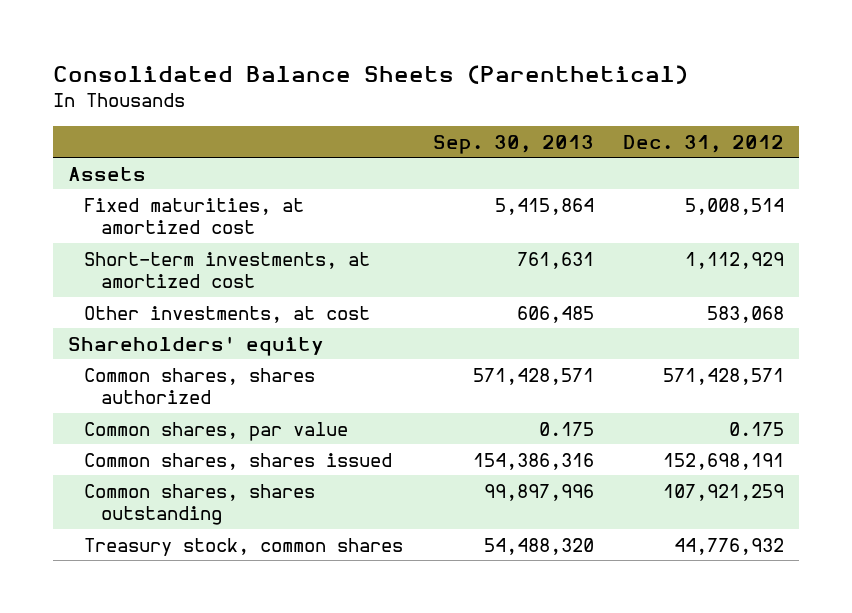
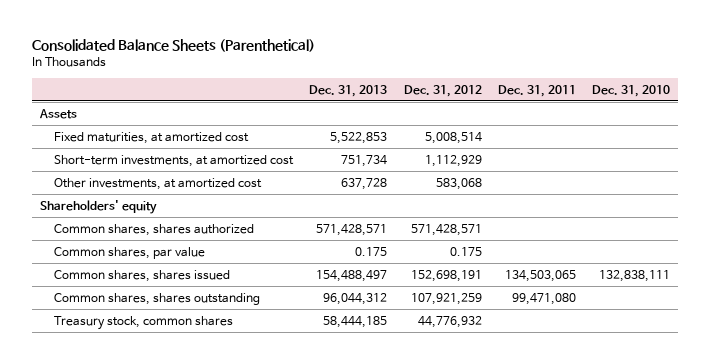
[432,134,594,154] Sep. 30, 2013 -> none
none -> [309,84,388,97] Dec. 31, 2013
none -> [497,84,576,97] Dec. 31, 2011
none -> [592,84,671,97] Dec. 31, 2010
[84,305,371,323] Other investments, at cost -> [54,177,263,190] Other investments, at amortized cost

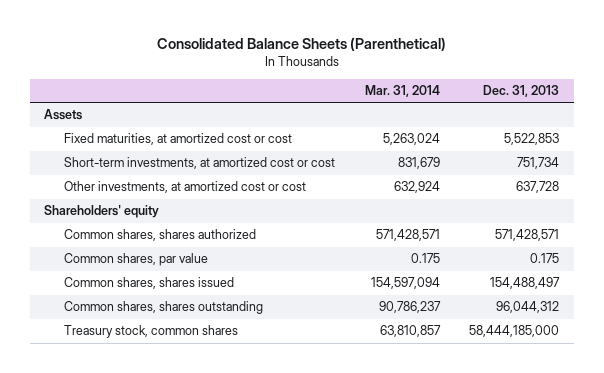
[403,84,482,97] Dec. 31, 2012 -> none
[497,84,576,97] Dec. 31, 2011 -> none
[592,84,671,97] Dec. 31, 2010 -> none
none -> [364,84,440,97] Mar. 31, 2014
[54,131,250,144] Fixed maturities, at amortized cost -> [64,133,293,146] Fixed maturities, at amortized cost or cost
[54,154,295,167] Short-term investments, at amortized cost -> [64,157,336,170] Short-term investments, at amortized cost or cost
[54,177,263,190] Other investments, at amortized cost -> [64,181,307,194] Other investments, at amortized cost or cost
[323,315,388,328] 58,444,185 -> [469,325,560,338] 58,444,185,000

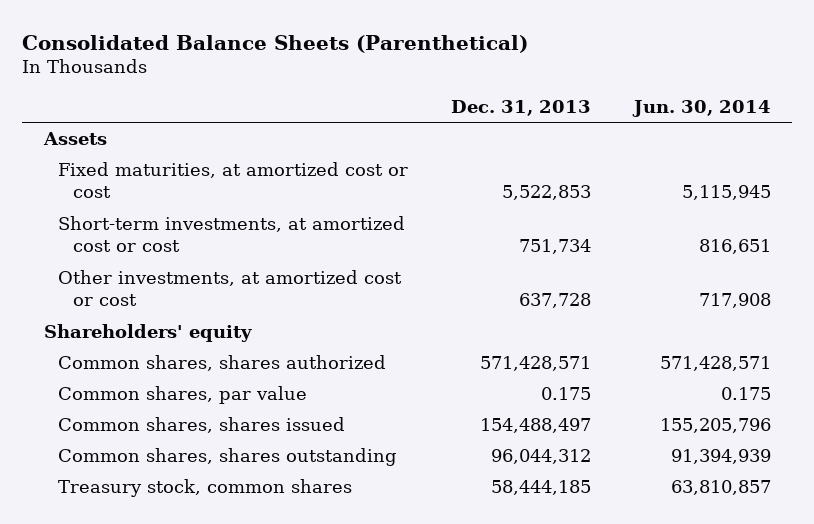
[364,84,440,97] Mar. 31, 2014 -> none
none -> [631,99,771,117] Jun. 30, 2014
[469,325,560,338] 58,444,185,000 -> [490,480,591,496] 58,444,185

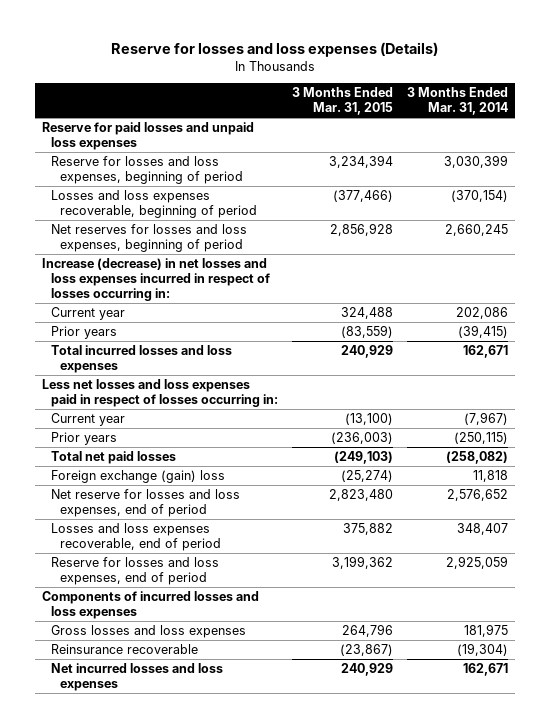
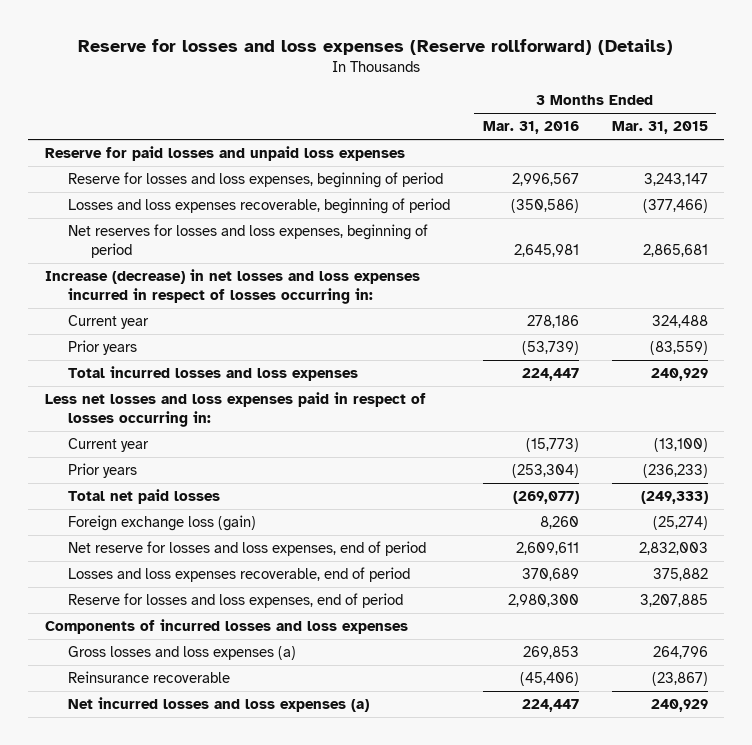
[110,41,438,57] Reserve for losses and loss expenses (Details) -> [78,38,674,55] Reserve for losses and loss expenses (Reserve rollforward) (Details)
[407,87,509,116] 3 Months Ended Mar. 31, 2014 -> none
none -> [482,121,579,135] Mar. 31, 2016
[329,155,394,169] 3,234,394 -> [643,173,708,187] 3,243,147
[330,223,394,237] 2,856,928 -> [642,244,708,258] 2,865,681
[331,432,394,445] (236,003) -> [642,464,708,479] (236,233)
[334,451,394,465] (249,103) -> [640,491,708,505] (249,333)
[50,470,225,484] Foreign exchange (gain) loss -> [67,515,256,532] Foreign exchange loss (gain)
[329,489,394,502] 2,823,480 -> [638,542,708,556] 2,832,003
[332,556,394,570] 3,199,362 -> [639,594,708,608] 3,207,885
[50,625,246,639] Gross losses and loss expenses -> [67,646,296,661] Gross losses and loss expenses (a)
[50,663,223,691] Net incurred losses and loss expenses -> [67,697,369,713] Net incurred losses and loss expenses (a)

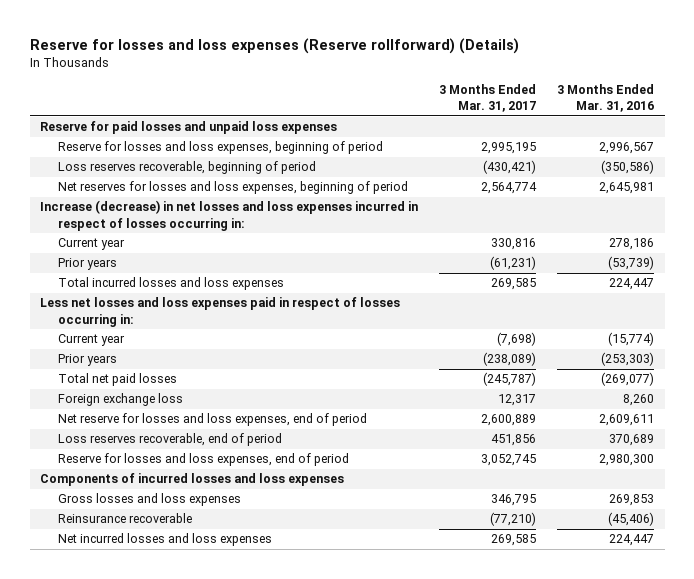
[611,121,708,135] Mar. 31, 2015 -> none
none -> [439,84,537,113] 3 Months Ended Mar. 31, 2017
[67,198,450,215] Losses and loss expenses recoverable, beginning of period -> [57,161,316,175] Loss reserves recoverable, beginning of period
[525,438,579,453] (15,773) -> [608,332,655,347] (15,774)
[511,464,579,479] (253,304) -> [601,352,655,367] (253,303)
[67,515,256,532] Foreign exchange loss (gain) -> [57,393,183,407] Foreign exchange loss
[67,567,410,583] Losses and loss expenses recoverable, end of period -> [57,433,282,447] Loss reserves recoverable, end of period
[67,646,296,661] Gross losses and loss expenses (a) -> [57,493,241,507] Gross losses and loss expenses
[67,697,369,713] Net incurred losses and loss expenses (a) -> [57,533,272,547] Net incurred losses and loss expenses

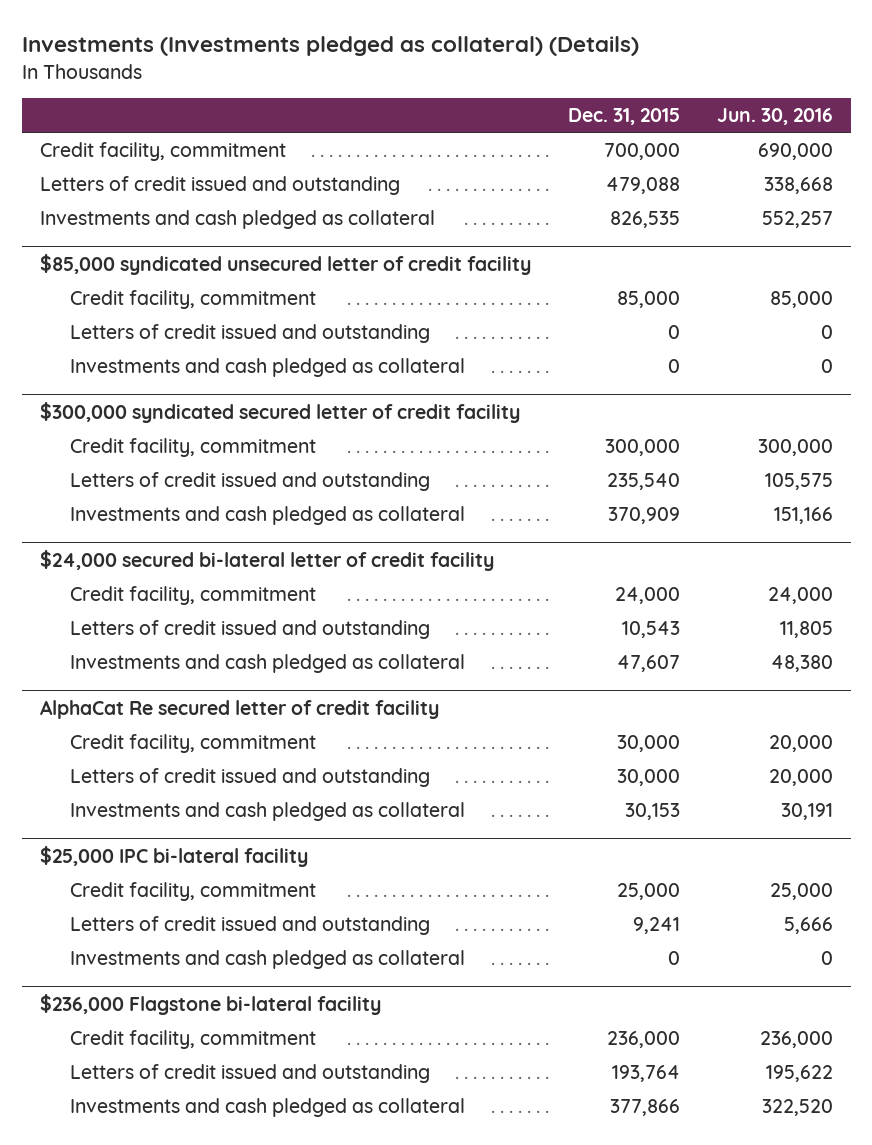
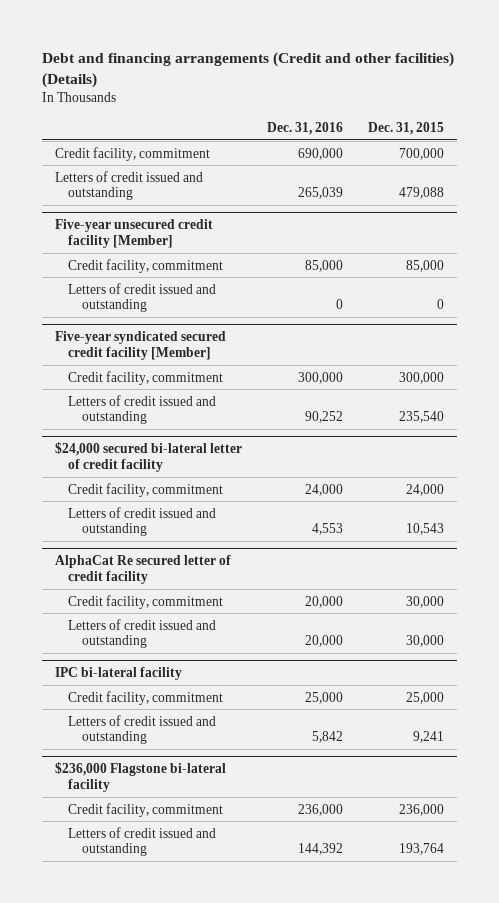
[21,36,639,57] Investments (Investments pledged as collateral) (Details) -> [41,51,454,88] Debt and financing arrangements (Credit and other facilities) (Details)
[716,108,833,126] Jun. 30, 2016 -> none
none -> [266,121,343,135] Dec. 31, 2016
[39,210,435,230] Investments and cash pledged as collateral -> none
[39,254,531,276] $85,000 syndicated unsecured letter of credit facility -> none
none -> [54,219,213,248] Five-year unsecured credit facility [Member]
[70,358,466,378] Investments and cash pledged as collateral -> none
[39,402,520,424] $300,000 syndicated secured letter of credit facility -> none
none -> [54,331,226,360] Five-year syndicated secured credit facility [Member]
[70,506,466,526] Investments and cash pledged as collateral -> none
[70,654,466,674] Investments and cash pledged as collateral -> none
[70,802,466,822] Investments and cash pledged as collateral -> none
[39,846,308,868] $25,000 IPC bi-lateral facility -> [54,667,182,681] IPC bi-lateral facility
[70,950,466,970] Investments and cash pledged as collateral -> none
[70,1098,466,1118] Investments and cash pledged as collateral -> none

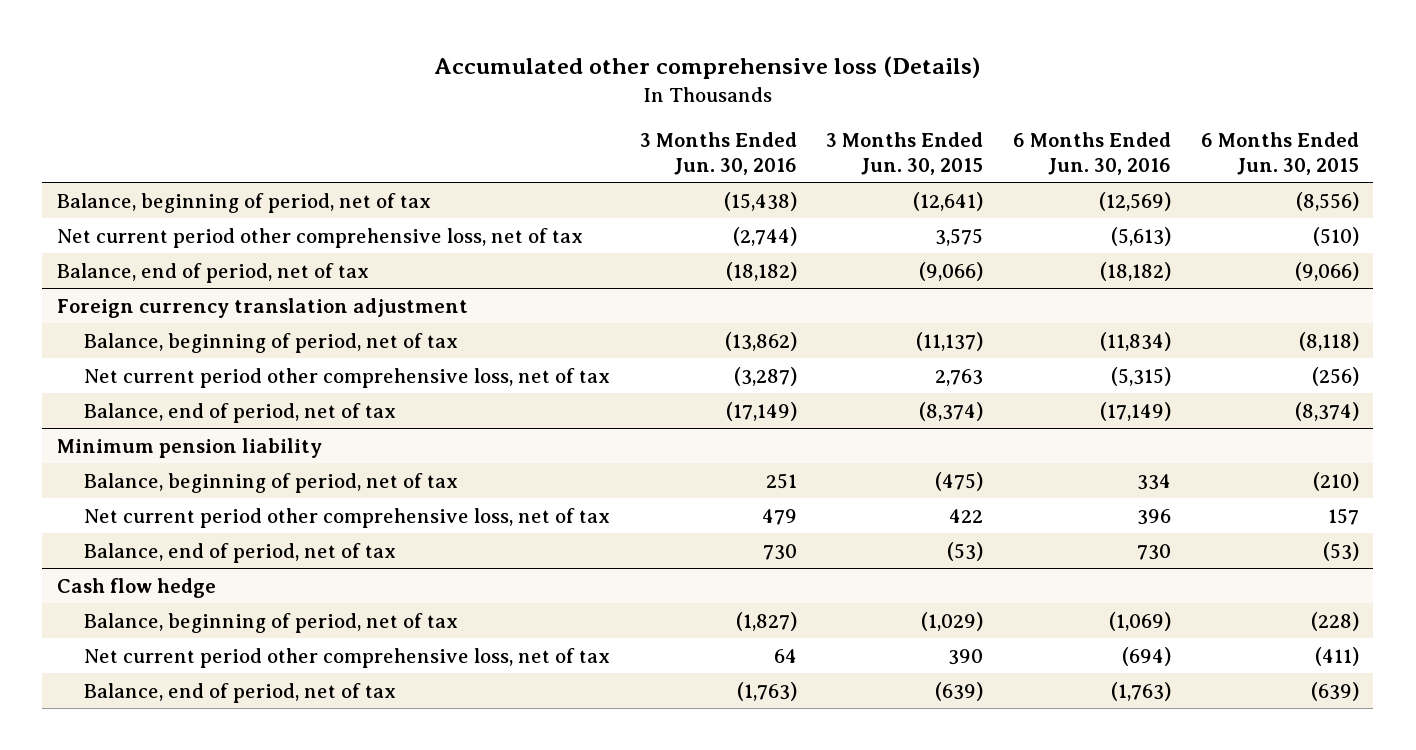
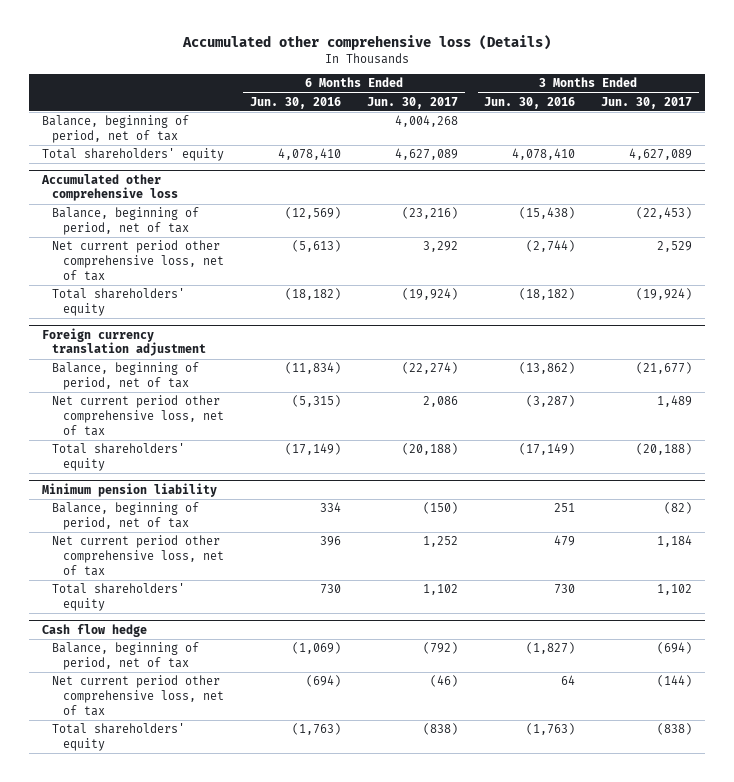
[826,132,984,175] 3 Months Ended Jun. 30, 2015 -> none
[1200,132,1359,175] 6 Months Ended Jun. 30, 2015 -> none
none -> [367,96,459,109] Jun. 30, 2017
none -> [601,96,693,109] Jun. 30, 2017
none -> [41,115,189,144] Balance, beginning of period, net of tax
none -> [41,148,224,162] Total shareholders' equity
none -> [40,173,179,202] Accumulated other comprehensive loss
[57,262,370,283] Balance, end of period, net of tax -> [52,288,186,317] Total shareholders' equity
[83,402,396,423] Balance, end of period, net of tax -> [52,443,186,472] Total shareholders' equity
[83,542,396,563] Balance, end of period, net of tax -> [52,583,186,612] Total shareholders' equity
[83,682,396,703] Balance, end of period, net of tax -> [52,723,186,752] Total shareholders' equity

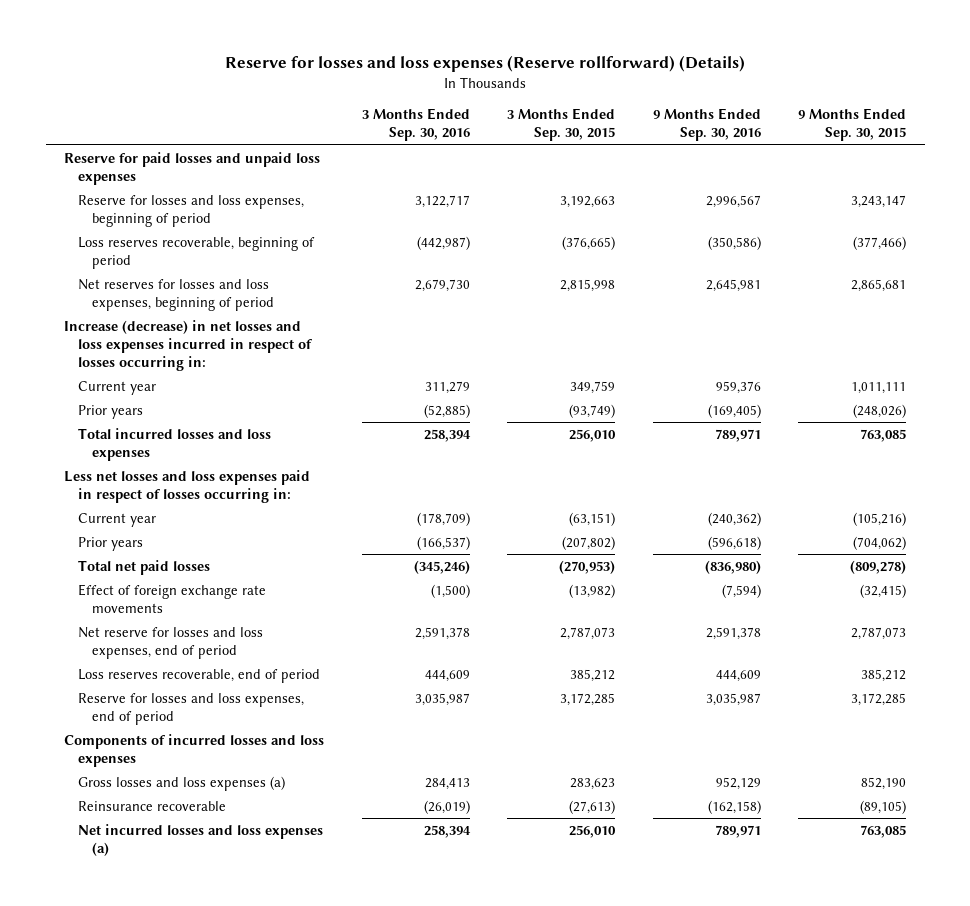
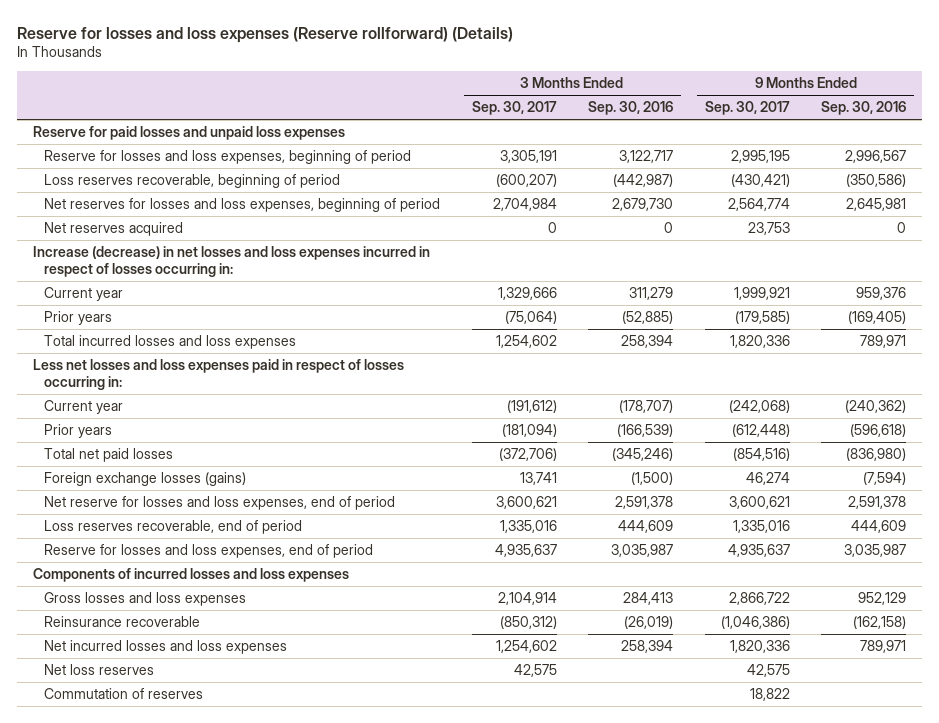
[507,108,616,142] 3 Months Ended Sep. 30, 2015 -> none
[797,108,906,142] 9 Months Ended Sep. 30, 2015 -> none
none -> [471,101,557,116] Sep. 30, 2017
none -> [704,101,790,116] Sep. 30, 2017
none -> [44,222,184,237] Net reserves acquired
[416,511,470,526] (178,709) -> [619,400,674,414] (178,707)
[416,535,470,550] (166,537) -> [617,424,674,438] (166,539)
[78,583,267,613] Effect of foreign exchange rate movements -> [44,472,247,487] Foreign exchange losses (gains)
[78,775,286,791] Gross losses and loss expenses (a) -> [44,592,247,607] Gross losses and loss expenses
[78,823,324,856] Net incurred losses and loss expenses (a) -> [44,640,288,655] Net incurred losses and loss expenses
none -> [44,664,155,676] Net loss reserves
none -> [44,688,204,700] Commutation of reserves

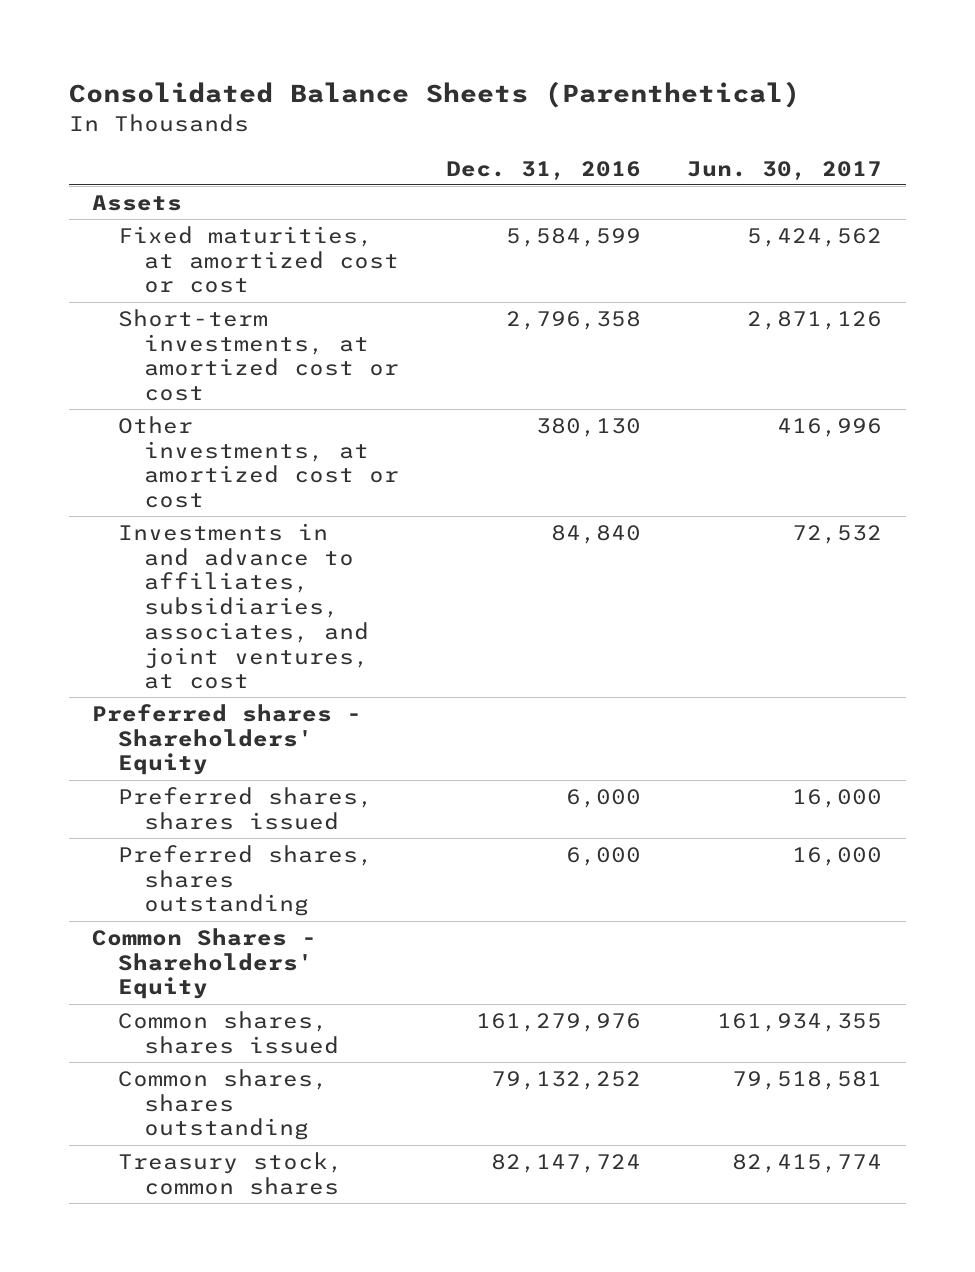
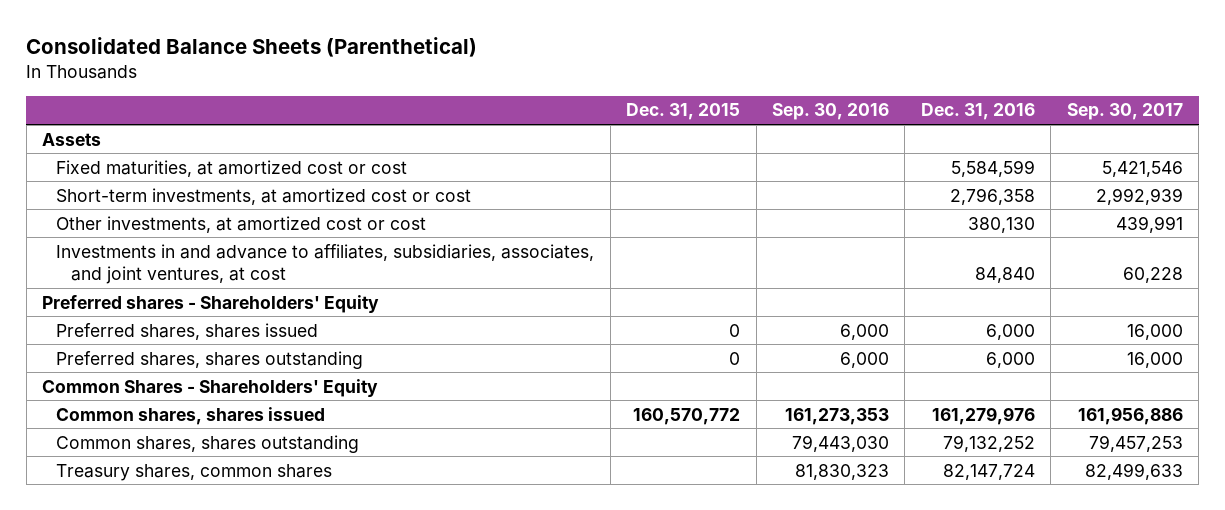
[687,160,883,180] Jun. 30, 2017 -> none
none -> [626,103,741,121] Dec. 31, 2015
none -> [772,103,890,121] Sep. 30, 2016
none -> [1066,103,1183,121] Sep. 30, 2017
[118,1152,344,1195] Treasury stock, common shares -> [56,463,333,481] Treasury shares, common shares

